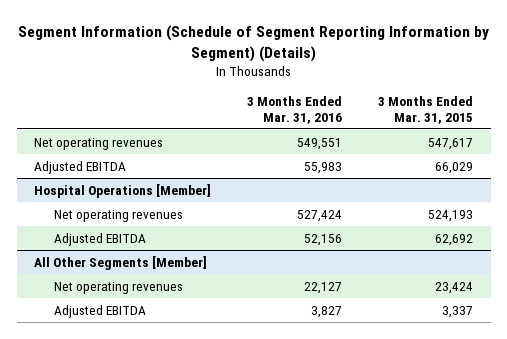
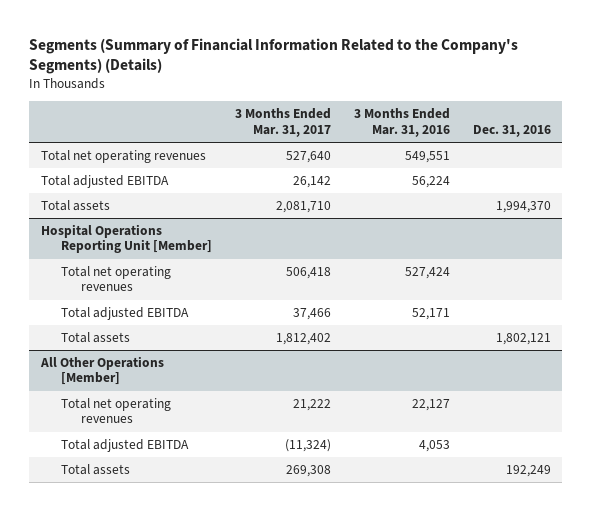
[17,25,489,62] Segment Information (Schedule of Segment Reporting Information by Segment) (Details) -> [29,37,519,75] Segments (Summary of Financial Information Related to the Company's Segments) (Details)
[377,95,473,124] 3 Months Ended Mar. 31, 2015 -> none
none -> [234,108,331,137] 3 Months Ended Mar. 31, 2017
none -> [472,124,551,137] Dec. 31, 2016
[34,137,164,150] Net operating revenues -> [40,149,206,163] Total net operating revenues
[34,160,127,174] Adjusted EBITDA -> [40,174,169,188] Total adjusted EBITDA
[304,161,343,174] 55,983 -> [411,175,450,188] 56,224
none -> [40,199,110,211] Total assets
[34,183,212,198] Hospital Operations [Member] -> [40,223,212,254] Hospital Operations Reporting Unit [Member]
[53,209,183,222] Net operating revenues -> [60,265,171,292] Total net operating revenues
[53,232,146,246] Adjusted EBITDA -> [60,306,189,320] Total adjusted EBITDA
[304,233,343,246] 52,156 -> [411,307,450,320] 52,171
none -> [60,331,130,343] Total assets
[34,255,208,270] All Other Segments [Member] -> [39,355,164,386] All Other Operations [Member]
[53,281,183,294] Net operating revenues -> [60,397,171,424] Total net operating revenues
[53,304,146,318] Adjusted EBITDA -> [60,438,189,452] Total adjusted EBITDA
[311,305,343,318] 3,827 -> [418,439,450,452] 4,053
none -> [60,463,130,475] Total assets

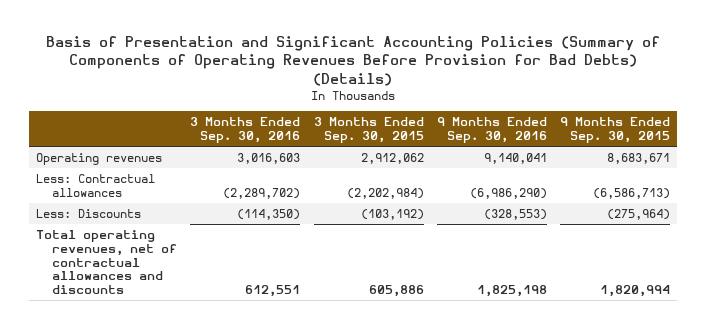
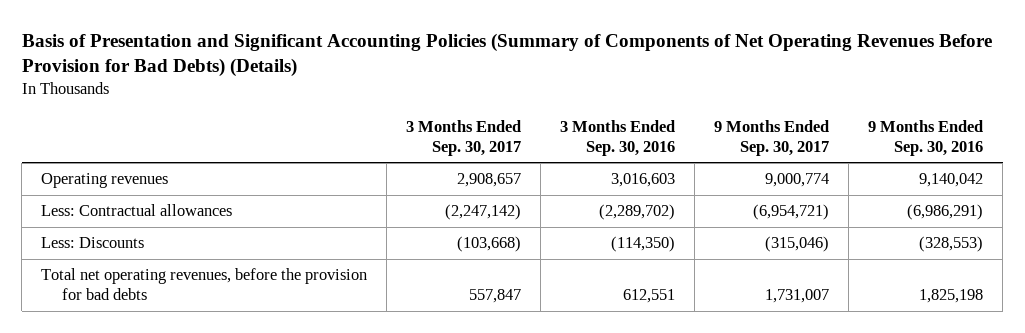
[46,36,661,86] Basis of Presentation and Significant Accounting Policies (Summary of Components of Operating Revenues Before Provision for Bad Debts) (Details) -> [21,32,992,78] Basis of Presentation and Significant Accounting Policies (Summary of Components of Net Operating Revenues Before Provision for Bad Debts) (Details)
[313,117,424,144] 3 Months Ended Sep. 30, 2015 -> none
[560,117,671,144] 9 Months Ended Sep. 30, 2015 -> none
none -> [406,119,522,156] 3 Months Ended Sep. 30, 2017
none -> [714,119,830,156] 9 Months Ended Sep. 30, 2017
[483,153,547,165] 9,140,041 -> [919,173,984,188] 9,140,042
[469,187,547,199] (6,986,290) -> [907,204,984,221] (6,986,291)
[35,230,177,294] Total operating revenues, net of contractual allowances and discounts -> [41,268,368,300] Total net operating revenues, before the provision for bad debts

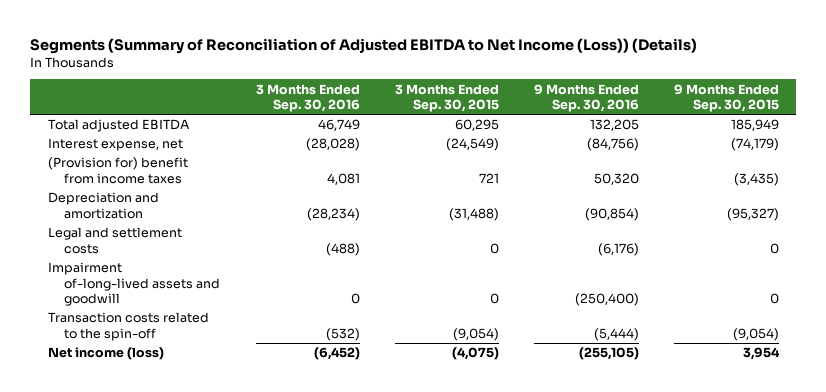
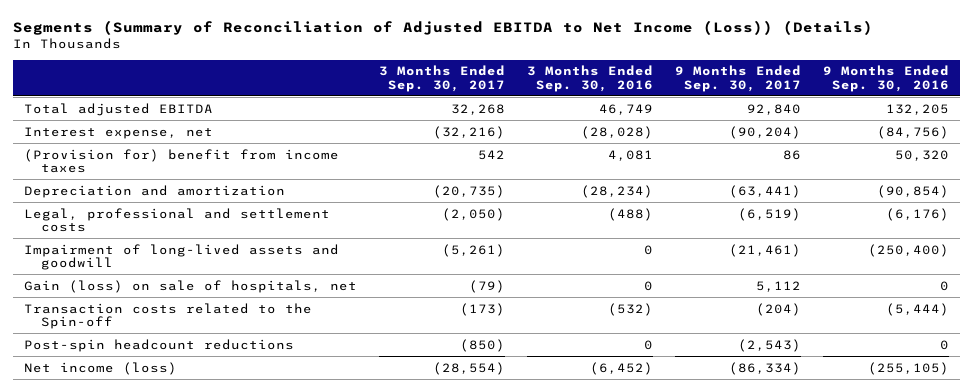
[394,83,499,113] 3 Months Ended Sep. 30, 2015 -> none
[673,83,779,113] 9 Months Ended Sep. 30, 2015 -> none
none -> [379,65,506,92] 3 Months Ended Sep. 30, 2017
none -> [675,65,802,92] 9 Months Ended Sep. 30, 2017
[47,227,182,254] Legal and settlement costs -> [24,207,331,233] Legal, professional and settlement costs
[47,262,221,307] Impairment of-long-lived assets and goodwill -> [24,243,340,271] Impairment of long-lived assets and goodwill
none -> [24,279,358,293] Gain (loss) on sale of hospitals, net
[47,312,209,341] Transaction costs related to the spin-off -> [24,302,313,330] Transaction costs related to the Spin-off
none -> [24,338,295,352] Post-spin headcount reductions

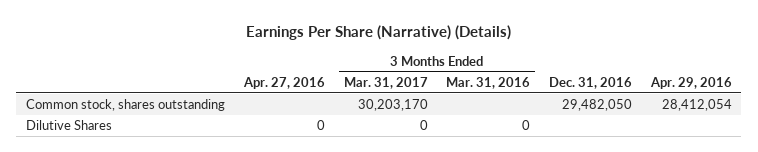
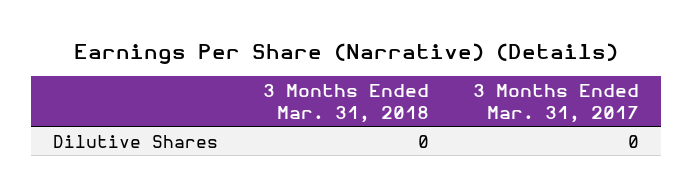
[242,76,325,89] Apr. 27, 2016 -> none
[446,76,531,89] Mar. 31, 2016 -> none
[549,76,633,89] Dec. 31, 2016 -> none
[650,76,733,89] Apr. 29, 2016 -> none
none -> [262,83,429,123] 3 Months Ended Mar. 31, 2018
[25,99,225,112] Common stock, shares outstanding -> none

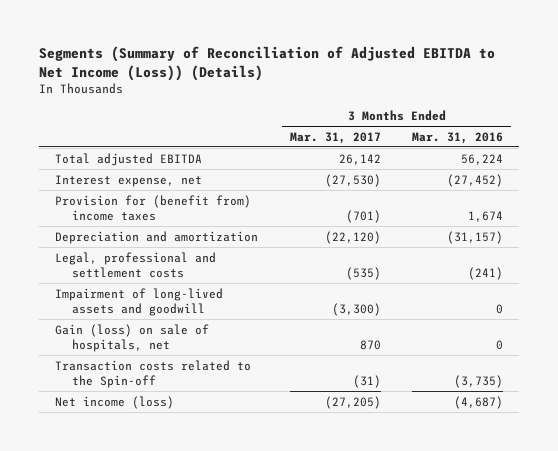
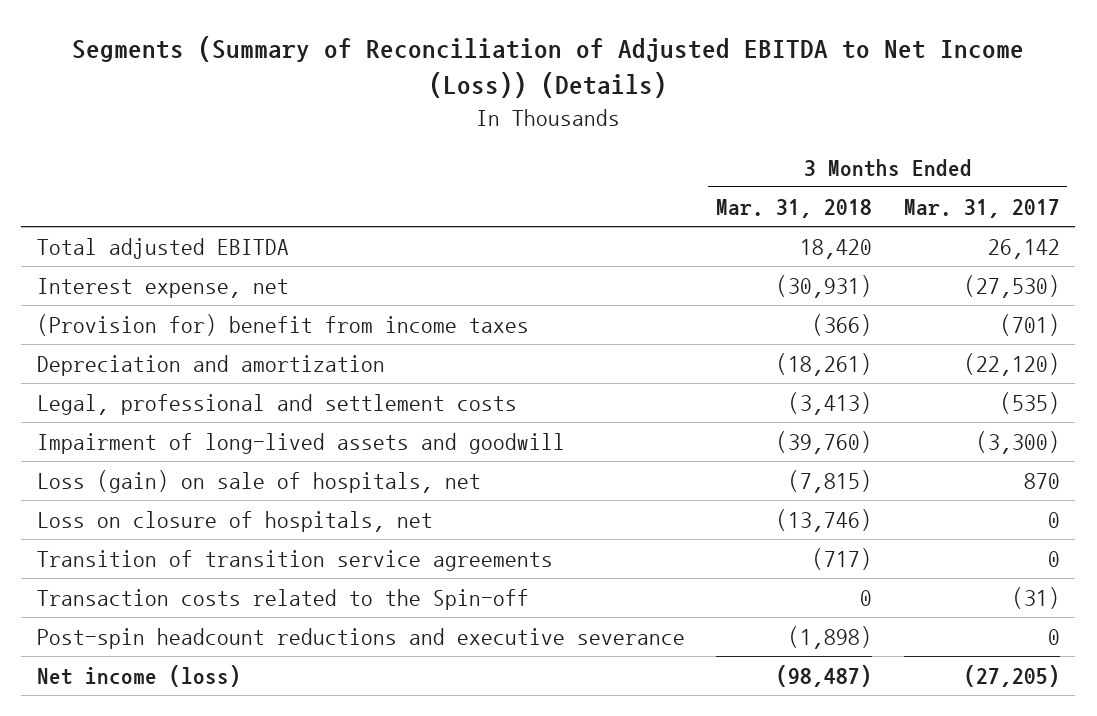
[412,131,504,144] Mar. 31, 2016 -> none
none -> [716,198,873,218] Mar. 31, 2018
[55,194,252,221] Provision for (benefit from) income taxes -> [37,313,530,336] (Provision for) benefit from income taxes
[55,323,210,352] Gain (loss) on sale of hospitals, net -> [37,469,482,493] Loss (gain) on sale of hospitals, net
none -> [37,510,434,532] Loss on closure of hospitals, net
none -> [37,549,554,571] Transition of transition service agreements
none -> [37,627,686,649] Post-spin headcount reductions and executive severance

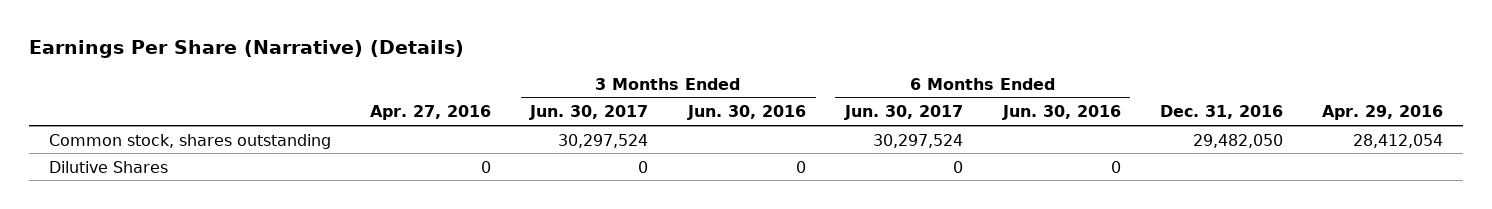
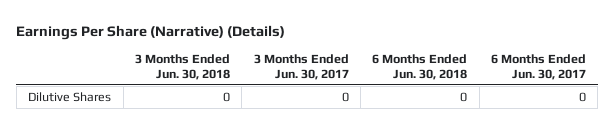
[370,105,492,121] Apr. 27, 2016 -> none
[686,105,806,121] Jun. 30, 2016 -> none
[1001,105,1121,121] Jun. 30, 2016 -> none
[1159,105,1283,120] Dec. 31, 2016 -> none
[1322,105,1444,121] Apr. 29, 2016 -> none
none -> [134,54,230,80] 3 Months Ended Jun. 30, 2018
none -> [372,54,468,80] 6 Months Ended Jun. 30, 2018
[48,133,331,149] Common stock, shares outstanding -> none

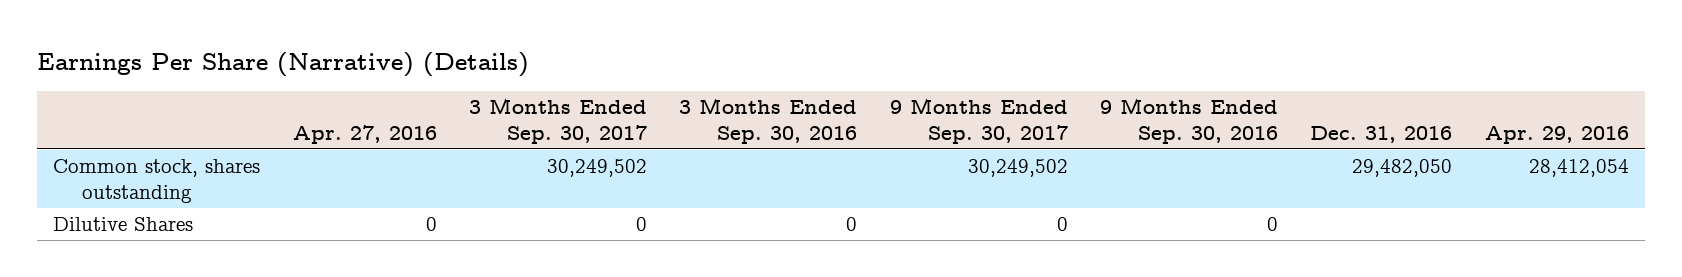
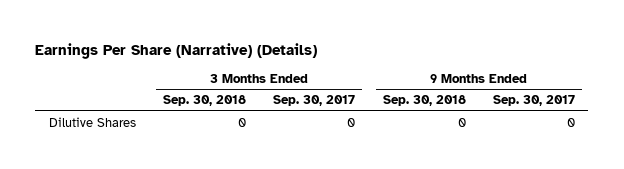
[292,125,437,145] Apr. 27, 2016 -> none
[679,98,858,145] 3 Months Ended Sep. 30, 2016 -> none
[1100,98,1279,145] 9 Months Ended Sep. 30, 2016 -> none
[1310,126,1453,144] Dec. 31, 2016 -> none
[1484,126,1629,145] Apr. 29, 2016 -> none
none -> [163,95,247,107] Sep. 30, 2018
none -> [382,95,466,107] Sep. 30, 2018
[53,159,261,204] Common stock, shares outstanding -> none

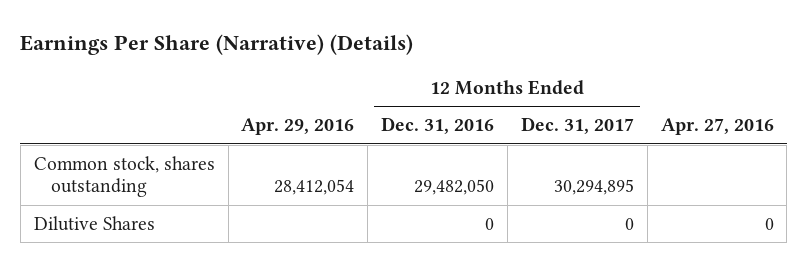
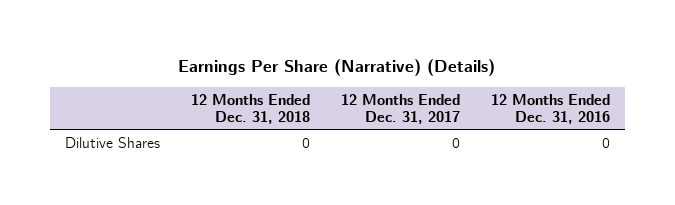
[241,118,355,136] Apr. 29, 2016 -> none
[660,118,774,136] Apr. 27, 2016 -> none
none -> [190,93,310,124] 12 Months Ended Dec. 31, 2018
[33,155,215,198] Common stock, shares outstanding -> none

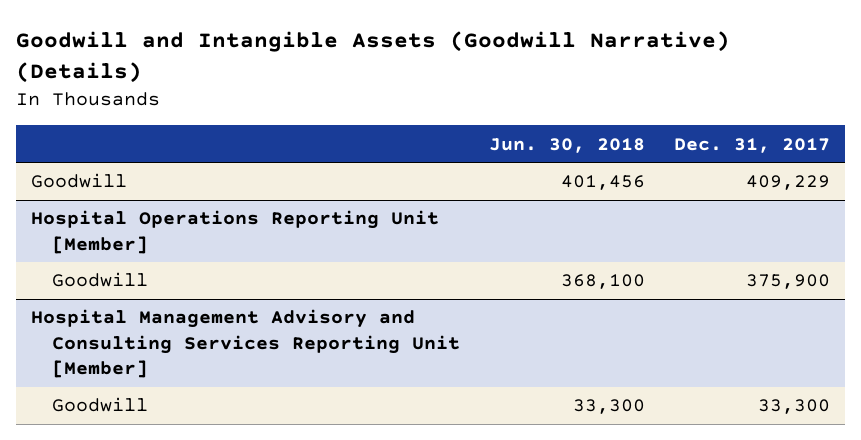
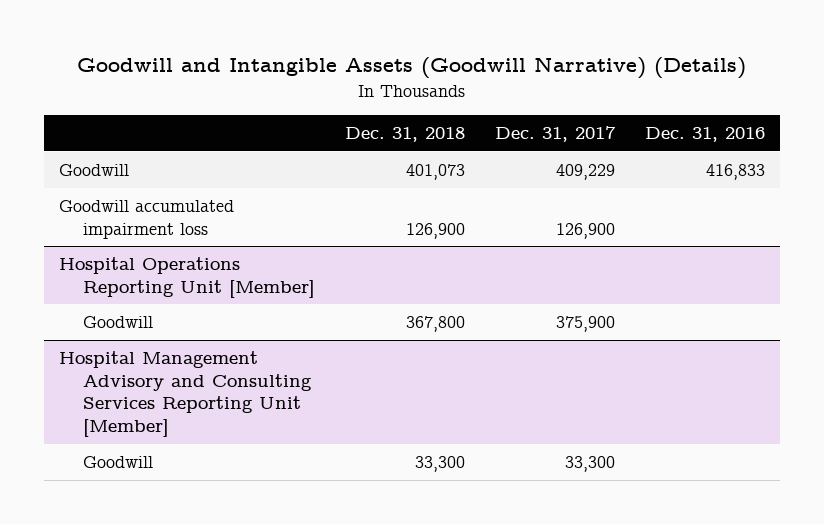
[489,137,646,153] Jun. 30, 2018 -> none
none -> [345,126,466,142] Dec. 31, 2018
none -> [644,126,765,142] Dec. 31, 2016
none -> [58,200,234,239] Goodwill accumulated impairment loss

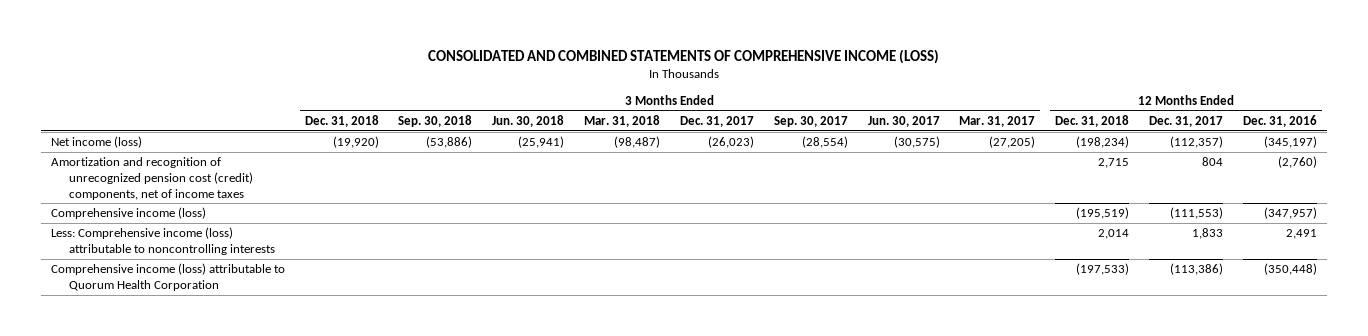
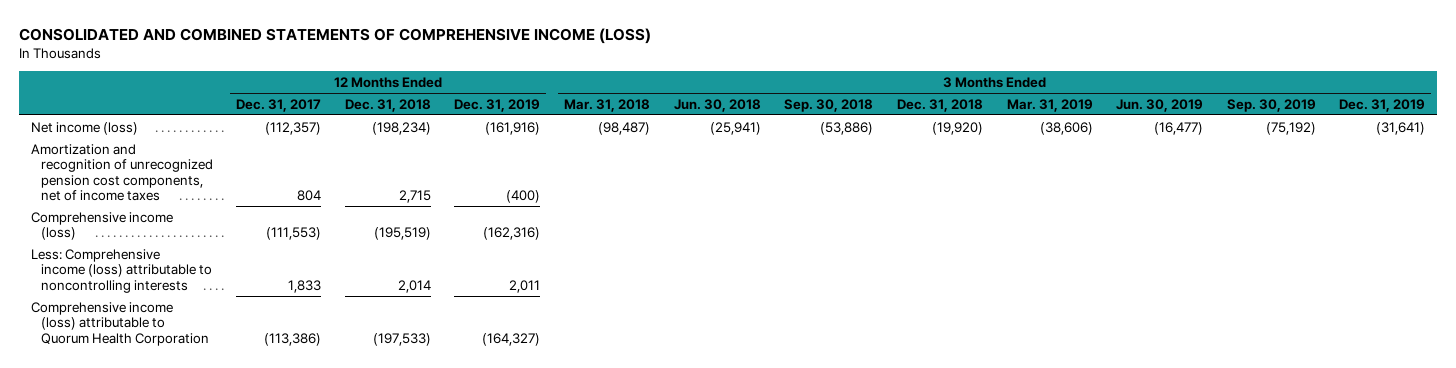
[679,115,754,127] Dec. 31, 2017 -> none
[773,115,848,127] Sep. 30, 2017 -> none
[867,115,940,127] Jun. 30, 2017 -> none
[959,115,1036,127] Mar. 31, 2017 -> none
[1242,114,1317,127] Dec. 31, 2016 -> none
none -> [454,98,541,112] Dec. 31, 2019
none -> [1006,98,1093,112] Mar. 31, 2019
none -> [1116,98,1204,112] Jun. 30, 2019
none -> [1226,98,1316,112] Sep. 30, 2019
none -> [1339,98,1426,112] Dec. 31, 2019
[50,157,253,200] Amortization and recognition of unrecognized pension cost (credit) components, net of income taxes -> [30,143,213,202] Amortization and recognition of unrecognized pension cost components, net of income taxes

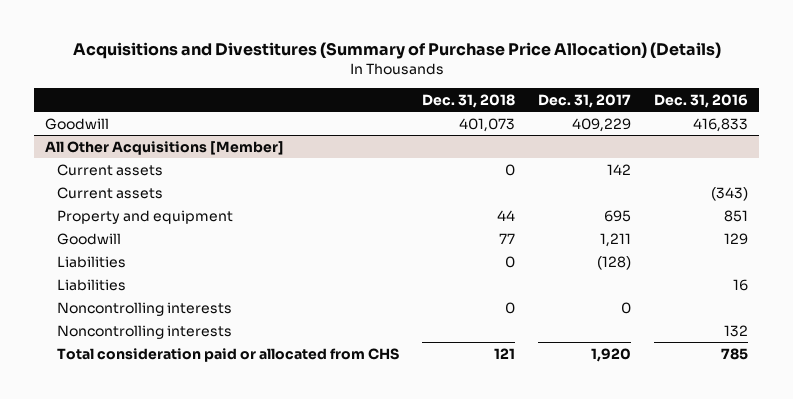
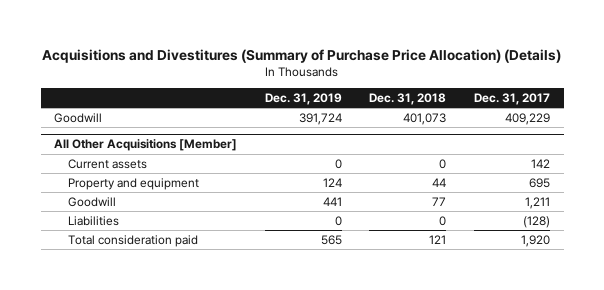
[653,93,748,108] Dec. 31, 2016 -> none
none -> [264,93,342,106] Dec. 31, 2019
[57,186,164,199] Current assets -> none
[57,278,127,291] Liabilities -> none
[57,301,233,316] Noncontrolling interests -> none
[57,324,233,339] Noncontrolling interests -> none
[57,347,400,362] Total consideration paid or allocated from CHS -> [68,234,199,247] Total consideration paid

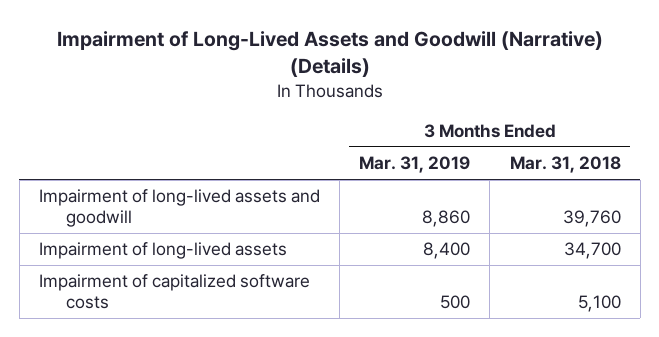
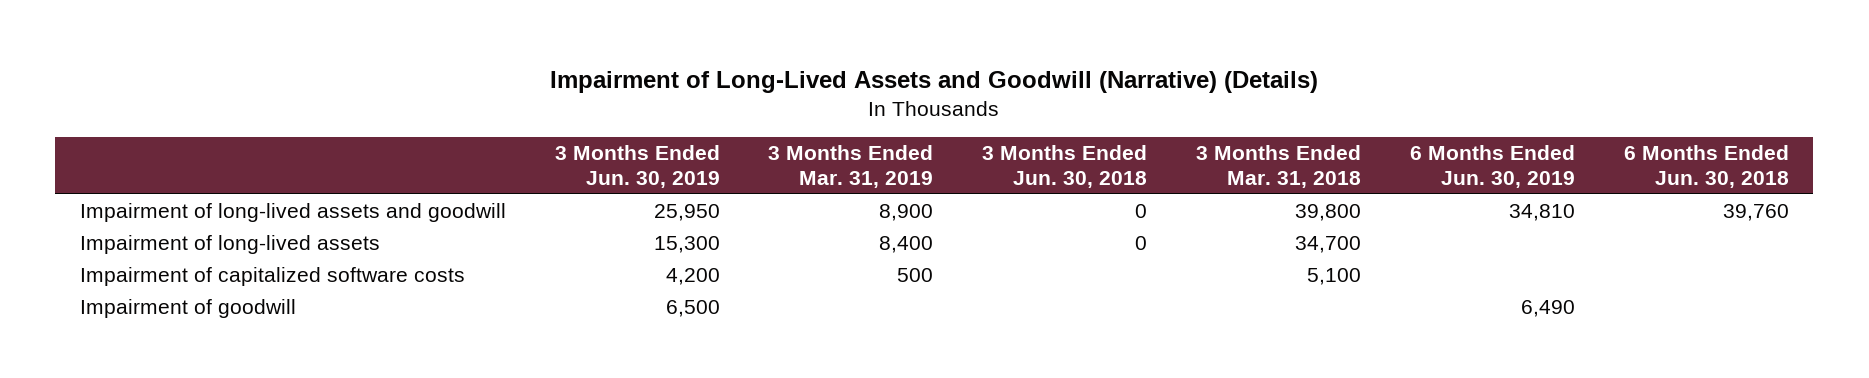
none -> [554,145,720,188] 3 Months Ended Jun. 30, 2019
none -> [982,145,1148,188] 3 Months Ended Jun. 30, 2018
none -> [1410,145,1576,188] 6 Months Ended Jun. 30, 2019
none -> [1623,145,1789,188] 6 Months Ended Jun. 30, 2018
[422,209,471,227] 8,860 -> [879,204,934,222] 8,900
[562,209,621,227] 39,760 -> [1295,204,1362,222] 39,800
none -> [79,299,296,319] Impairment of goodwill

